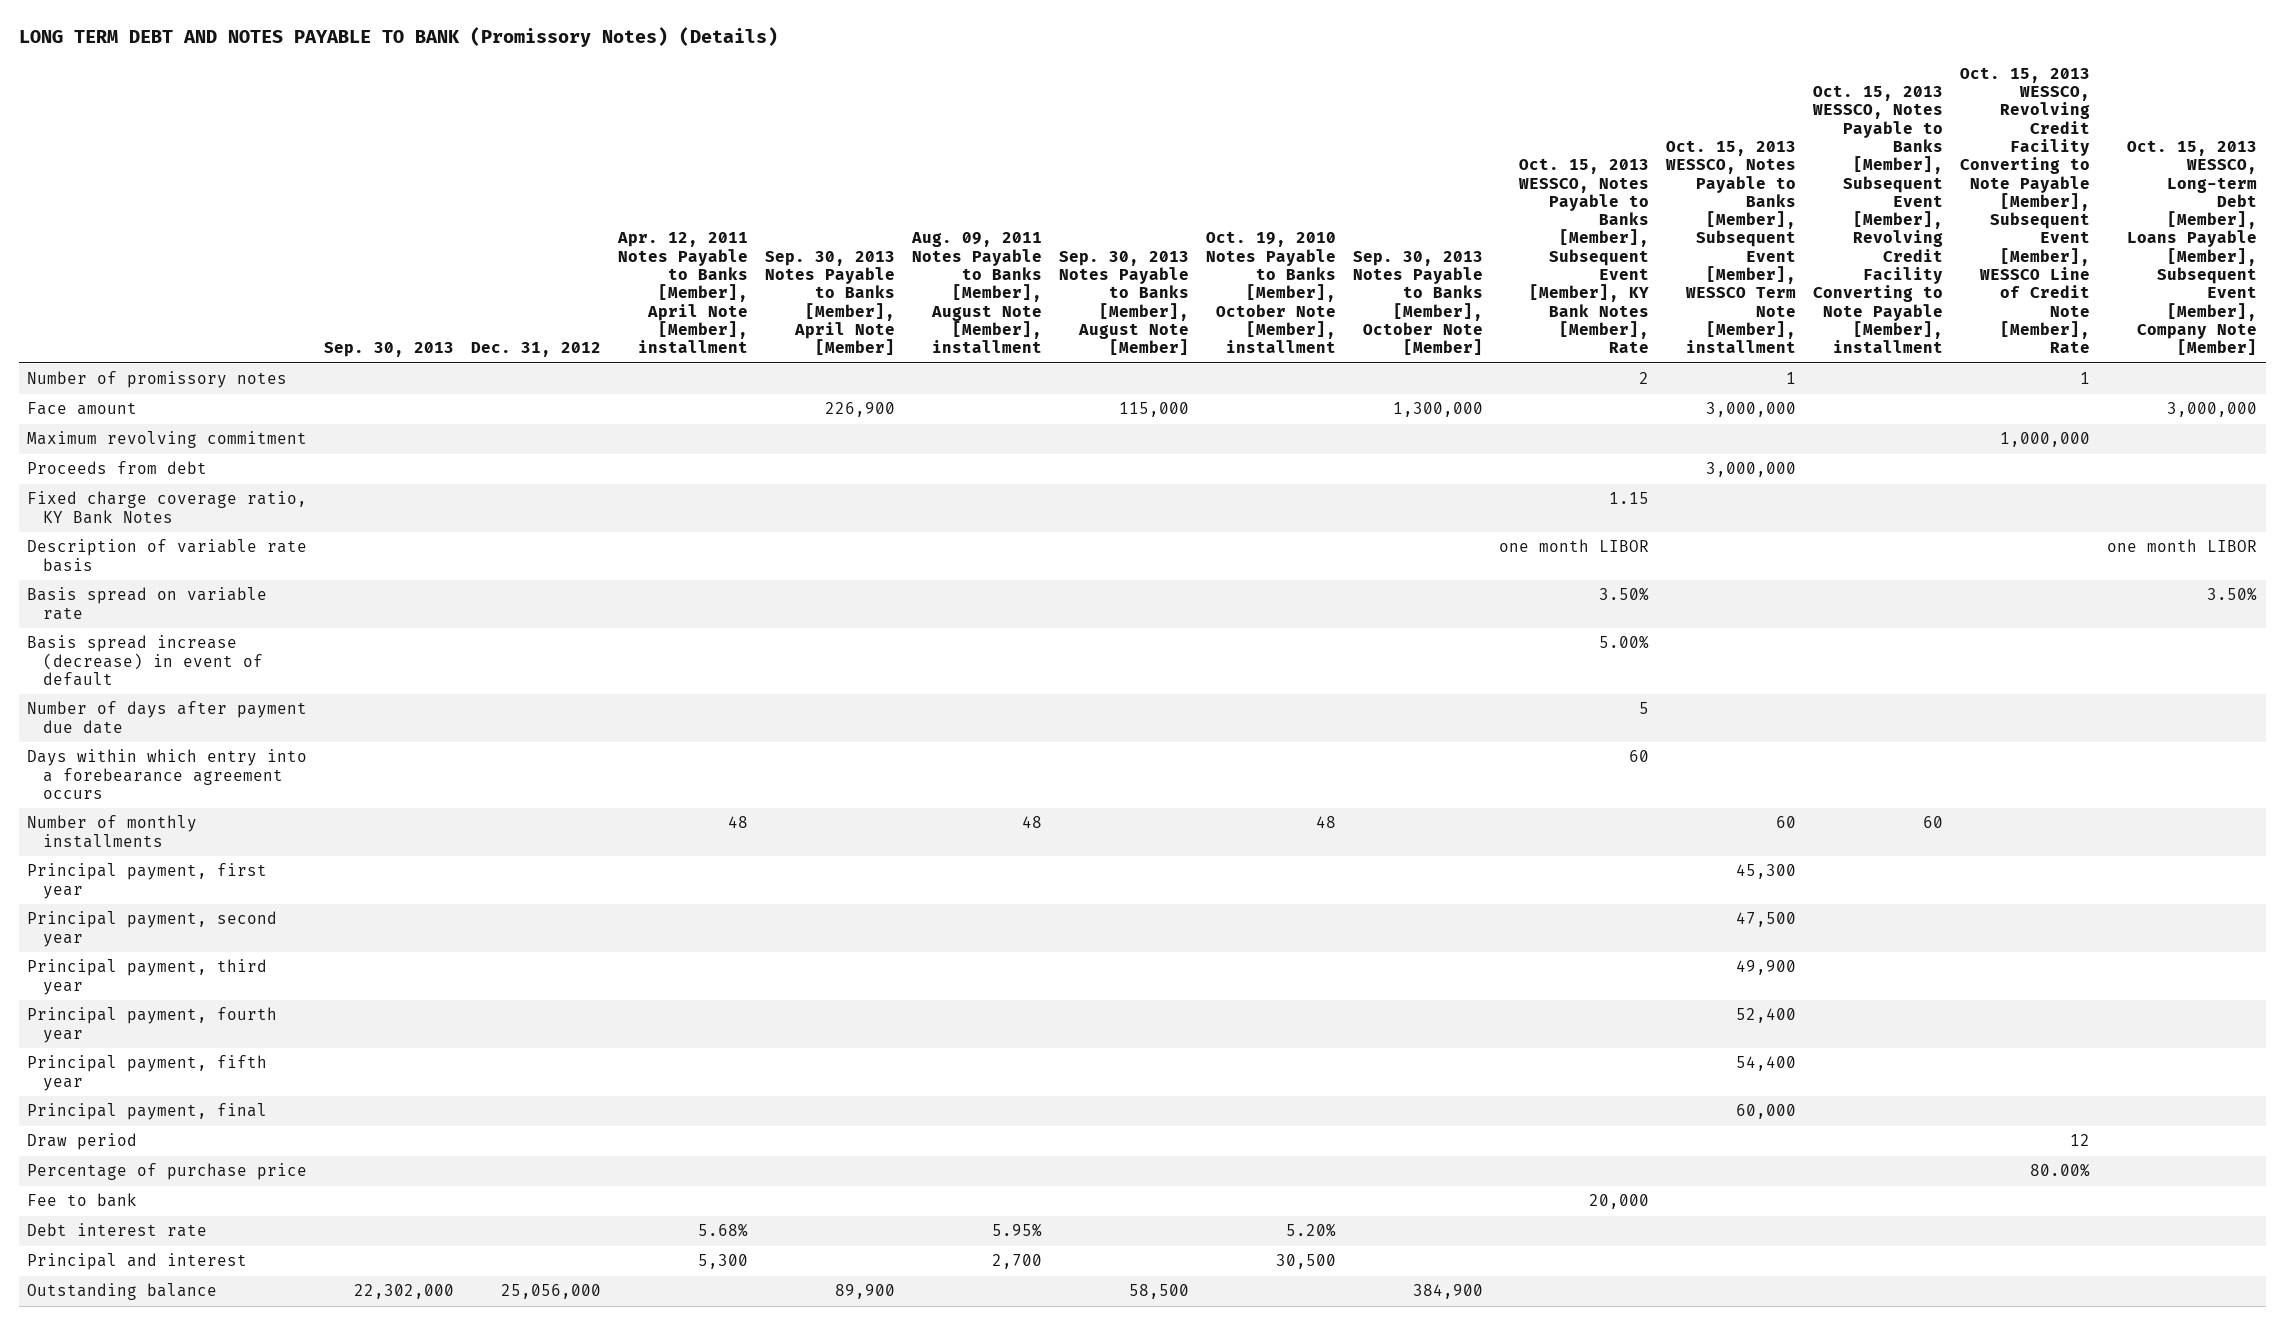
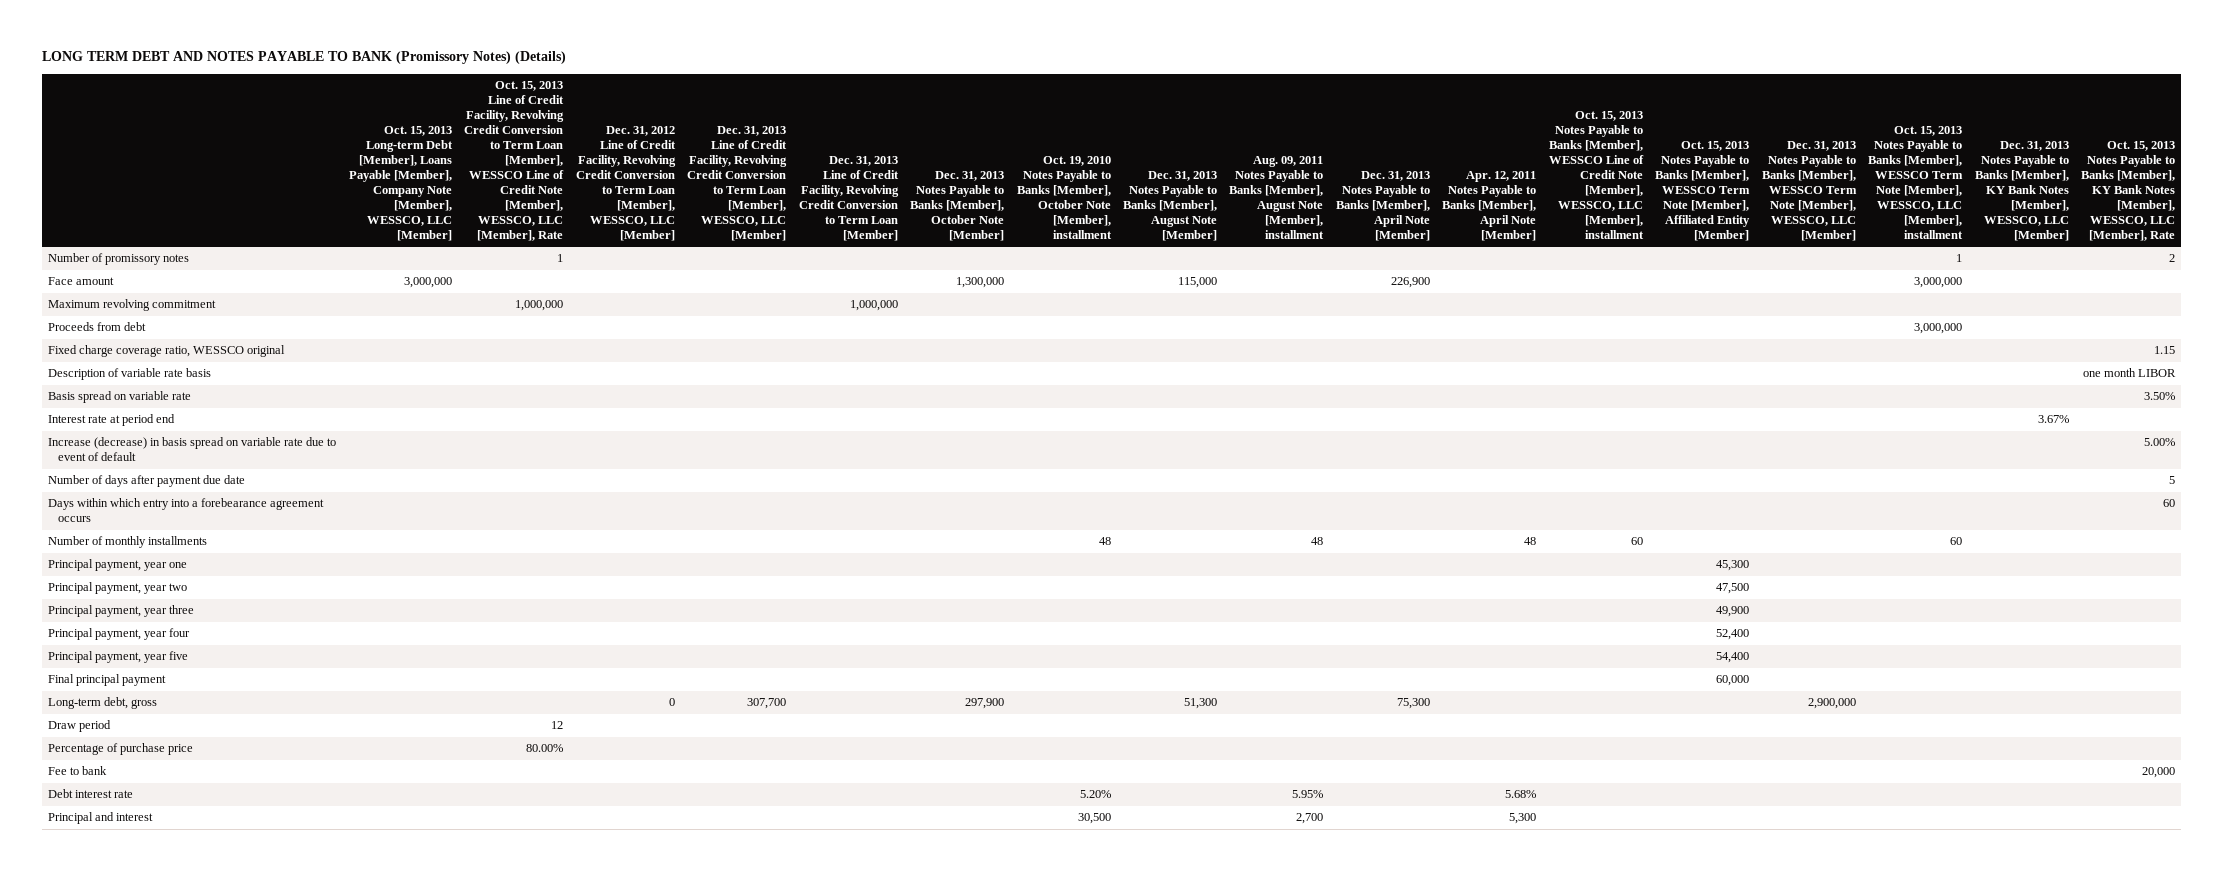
[324,342,455,358] Sep. 30, 2013 -> none
[471,342,602,358] Dec. 31, 2012 -> none
[616,232,748,354] Apr. 12, 2011 Notes Payable to Banks [Member], April Note [Member], installment -> none
[764,250,895,356] Sep. 30, 2013 Notes Payable to Banks [Member], April Note [Member] -> none
[1058,250,1189,356] Sep. 30, 2013 Notes Payable to Banks [Member], August Note [Member] -> none
[1352,250,1483,356] Sep. 30, 2013 Notes Payable to Banks [Member], October Note [Member] -> none
[1518,158,1650,354] Oct. 15, 2013 WESSCO, Notes Payable to Banks [Member], Subsequent Event [Member], KY Bank Notes [Member], Rate -> none
[1665,139,1797,354] Oct. 15, 2013 WESSCO, Notes Payable to Banks [Member], Subsequent Event [Member], WESSCO Term Note [Member], installment -> none
[1812,85,1944,354] Oct. 15, 2013 WESSCO, Notes Payable to Banks [Member], Subsequent Event [Member], Revolving Credit Facility Converting to Note Payable [Member], installment -> none
[1960,66,2091,354] Oct. 15, 2013 WESSCO, Revolving Credit Facility Converting to Note Payable [Member], Subsequent Event [Member], WESSCO Line of Credit Note [Member], Rate -> none
[2127,139,2258,356] Oct. 15, 2013 WESSCO, Long-term Debt [Member], Loans Payable [Member], Subsequent Event [Member], Company Note [Member] -> none
none -> [348,125,453,241] Oct. 15, 2013 Long-term Debt [Member], Loans Payable [Member], Company Note [Member], WESSCO, LLC [Member]
none -> [464,80,565,241] Oct. 15, 2013 Line of Credit Facility, Revolving Credit Conversion to Term Loan [Member], WESSCO Line of Credit Note [Member], WESSCO, LLC [Member], Rate
none -> [575,125,676,241] Dec. 31, 2012 Line of Credit Facility, Revolving Credit Conversion to Term Loan [Member], WESSCO, LLC [Member]
none -> [687,125,788,241] Dec. 31, 2013 Line of Credit Facility, Revolving Credit Conversion to Term Loan [Member], WESSCO, LLC [Member]
none -> [798,155,899,241] Dec. 31, 2013 Line of Credit Facility, Revolving Credit Conversion to Term Loan [Member]
none -> [910,170,1005,241] Dec. 31, 2013 Notes Payable to Banks [Member], October Note [Member]
none -> [1122,170,1217,241] Dec. 31, 2013 Notes Payable to Banks [Member], August Note [Member]
none -> [1335,170,1430,241] Dec. 31, 2013 Notes Payable to Banks [Member], April Note [Member]
none -> [1442,170,1537,241] Apr. 12, 2011 Notes Payable to Banks [Member], April Note [Member]
none -> [1548,110,1644,239] Oct. 15, 2013 Notes Payable to Banks [Member], WESSCO Line of Credit Note [Member], WESSCO, LLC [Member], installment
none -> [1655,140,1751,241] Oct. 15, 2013 Notes Payable to Banks [Member], WESSCO Term Note [Member], Affiliated Entity [Member]
none -> [1761,140,1857,241] Dec. 31, 2013 Notes Payable to Banks [Member], WESSCO Term Note [Member], WESSCO, LLC [Member]
none -> [1868,125,1964,239] Oct. 15, 2013 Notes Payable to Banks [Member], WESSCO Term Note [Member], WESSCO, LLC [Member], installment
none -> [1974,140,2069,241] Dec. 31, 2013 Notes Payable to Banks [Member], KY Bank Notes [Member], WESSCO, LLC [Member]
none -> [2081,140,2176,241] Oct. 15, 2013 Notes Payable to Banks [Member], KY Bank Notes [Member], WESSCO, LLC [Member], Rate
[27,491,308,524] Fixed charge coverage ratio, KY Bank Notes -> [48,345,286,358] Fixed charge coverage ratio, WESSCO original
none -> [48,414,176,427] Interest rate at period end
[27,635,263,686] Basis spread increase (decrease) in event of default -> [48,437,337,462] Increase (decrease) in basis spread on variable rate due to event of default
[27,863,268,899] Principal payment, first year -> [48,559,188,572] Principal payment, year one
[27,911,278,947] Principal payment, second year -> [48,582,188,595] Principal payment, year two
[27,959,268,995] Principal payment, third year -> [48,605,195,618] Principal payment, year three
[27,1007,278,1043] Principal payment, fourth year -> [48,628,191,641] Principal payment, year four
[27,1055,268,1091] Principal payment, fifth year -> [48,651,189,664] Principal payment, year five
[27,1103,268,1121] Principal payment, final -> [48,674,167,687] Final principal payment
none -> [48,697,158,710] Long-term debt, gross
[27,1283,218,1301] Outstanding balance -> none

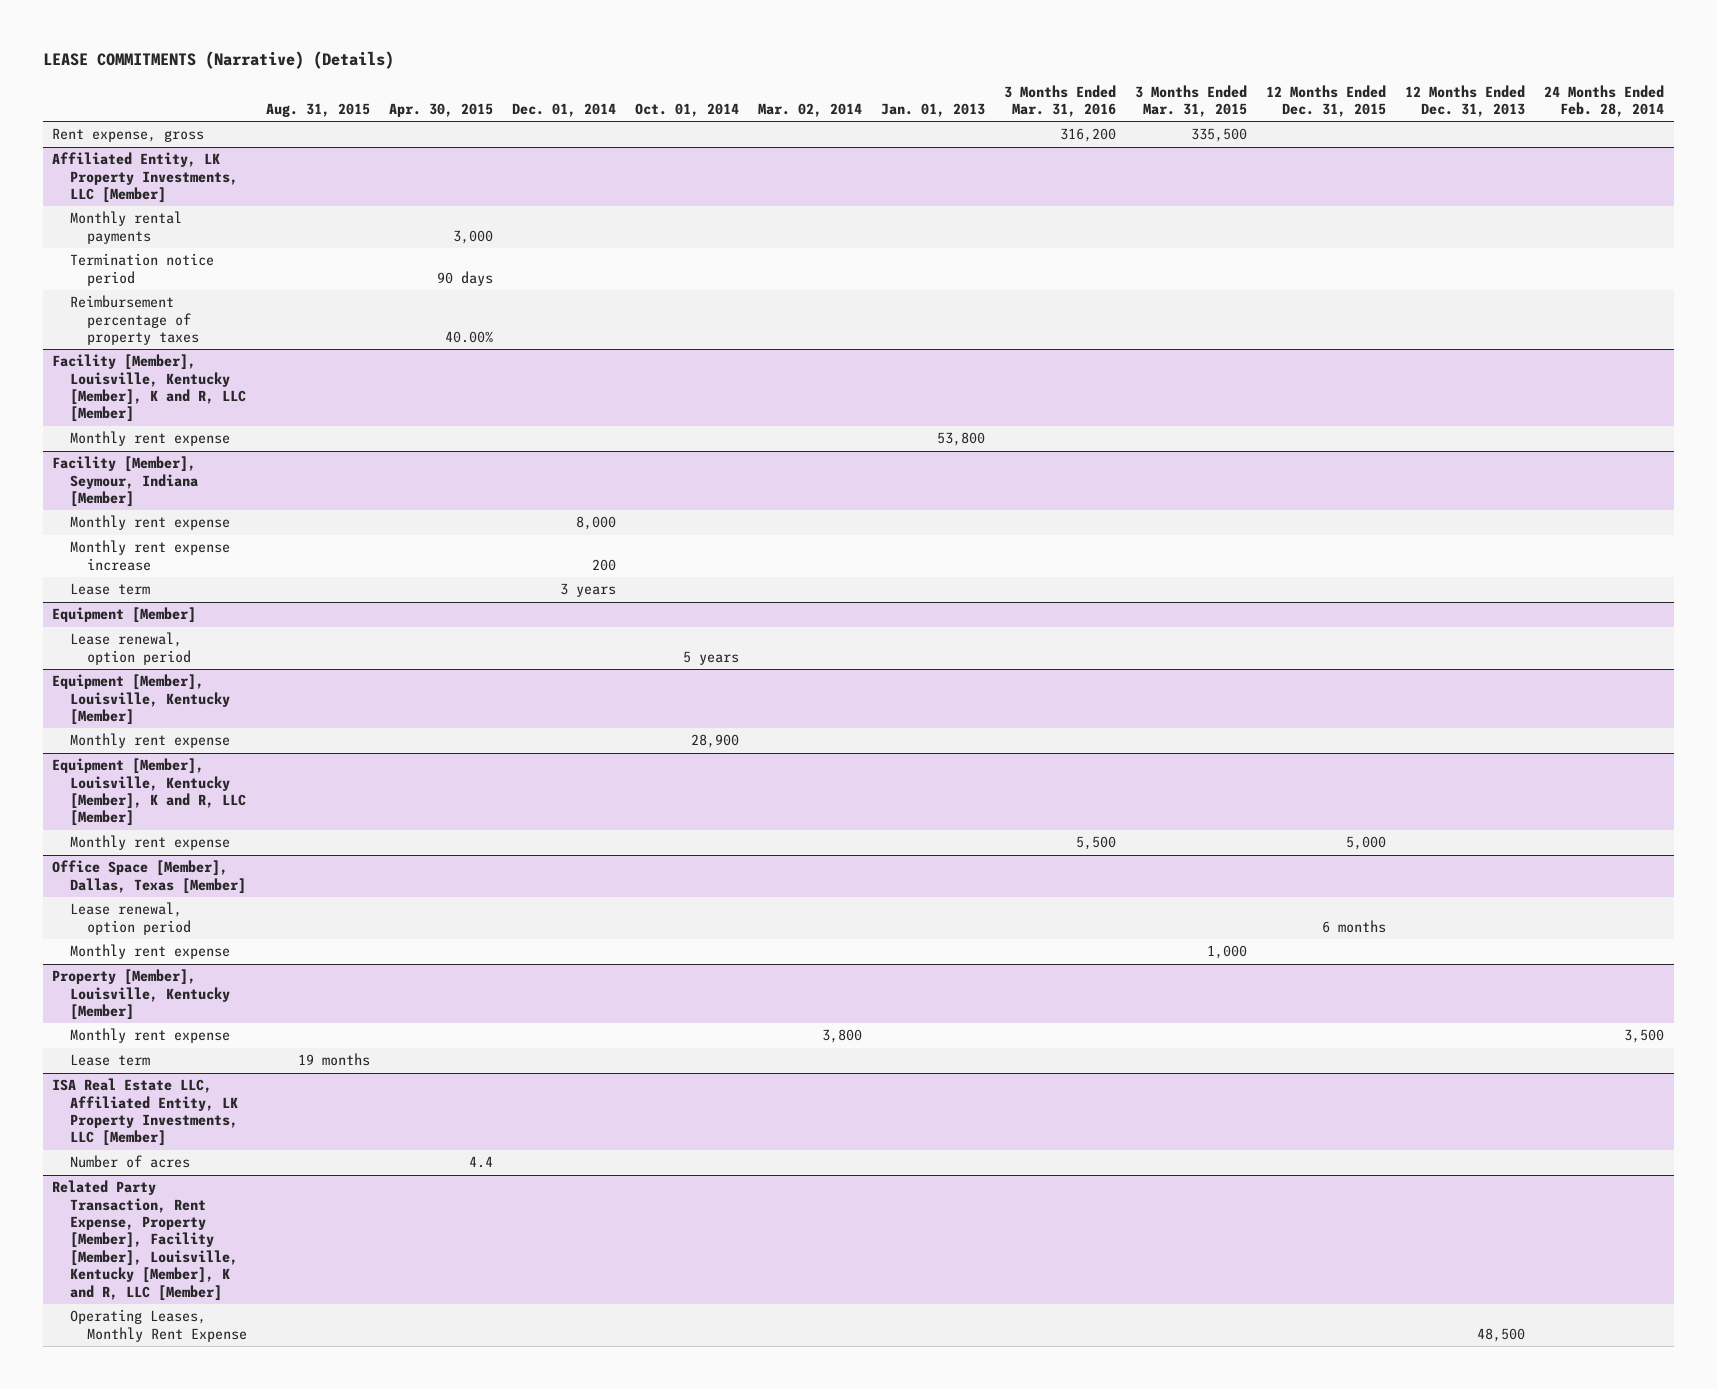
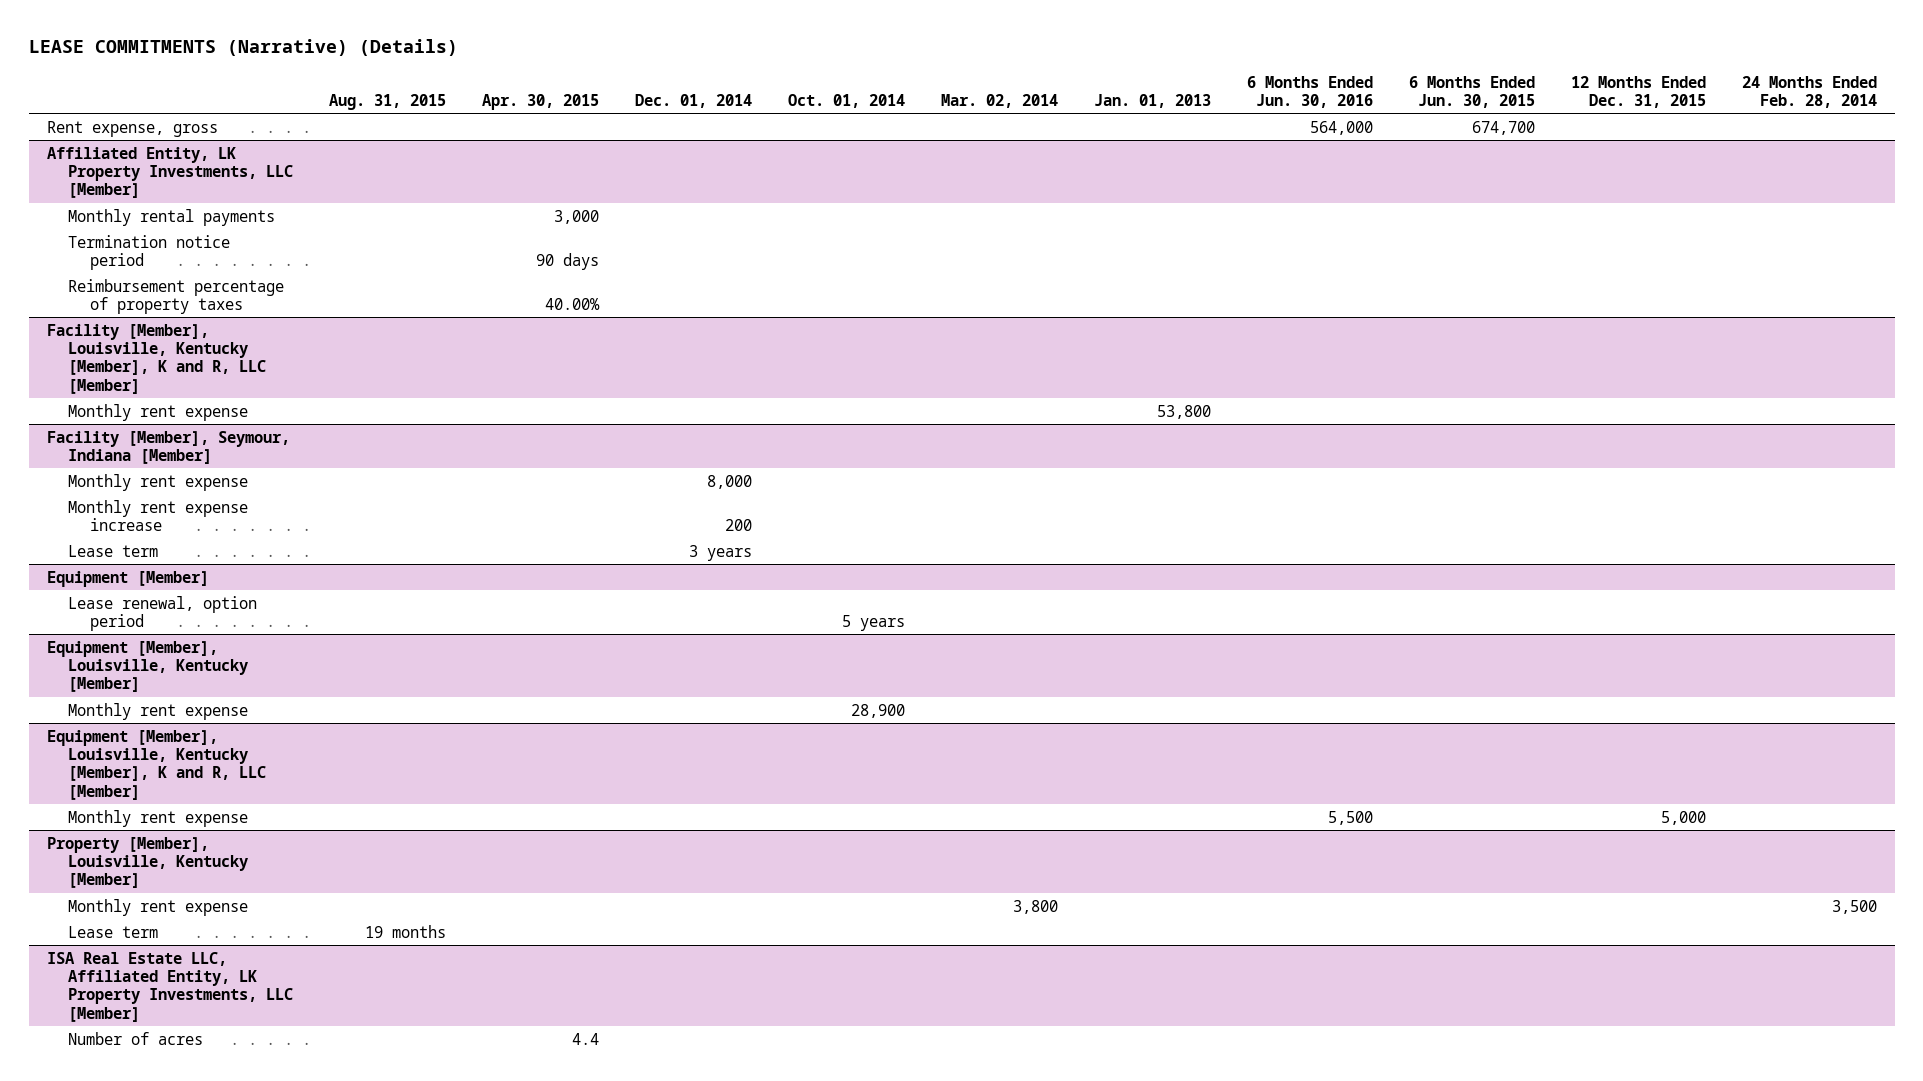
[1004,84,1117,117] 3 Months Ended Mar. 31, 2016 -> none
[1135,84,1248,117] 3 Months Ended Mar. 31, 2015 -> none
[1405,84,1526,117] 12 Months Ended Dec. 31, 2013 -> none
none -> [1246,75,1373,108] 6 Months Ended Jun. 30, 2016
none -> [1408,75,1535,108] 6 Months Ended Jun. 30, 2015
[52,860,246,894] Office Space [Member], Dallas, Texas [Member] -> none
[69,902,191,935] Lease renewal, option period -> none
[69,944,230,960] Monthly rent expense -> none
[52,1180,238,1301] Related Party Transaction, Rent Expense, Property [Member], Facility [Member], Louisville, Kentucky [Member], K and R, LLC [Member] -> none
[69,1309,247,1342] Operating Leases, Monthly Rent Expense -> none

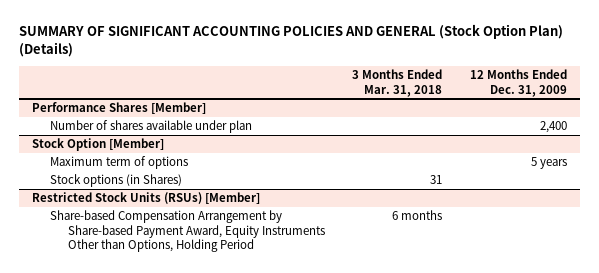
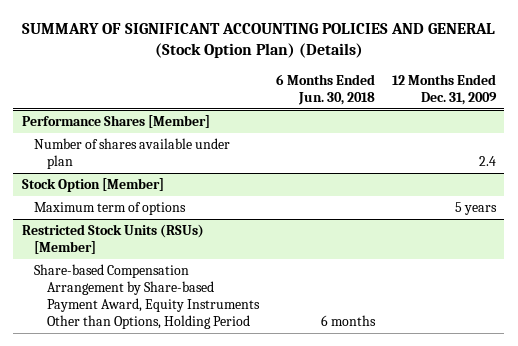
[352,68,443,97] 3 Months Ended Mar. 31, 2018 -> none
none -> [275,73,375,105] 6 Months Ended Jun. 30, 2018
[539,121,567,134] 2,400 -> [478,156,496,167] 2.4
[49,174,182,188] Stock options (in Shares) -> none

